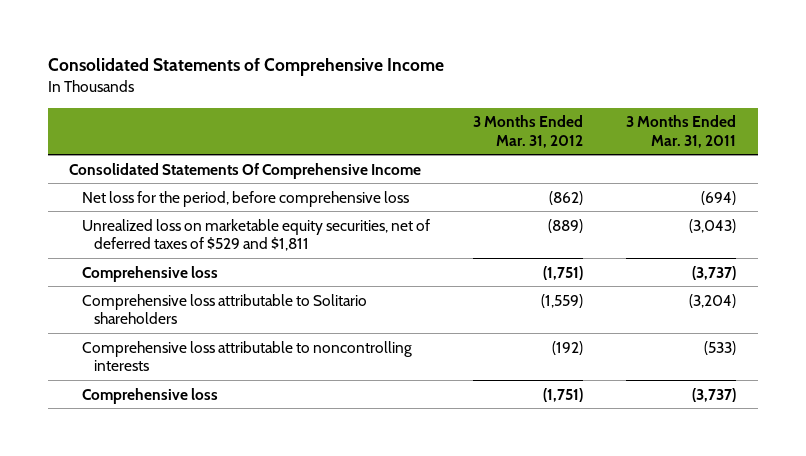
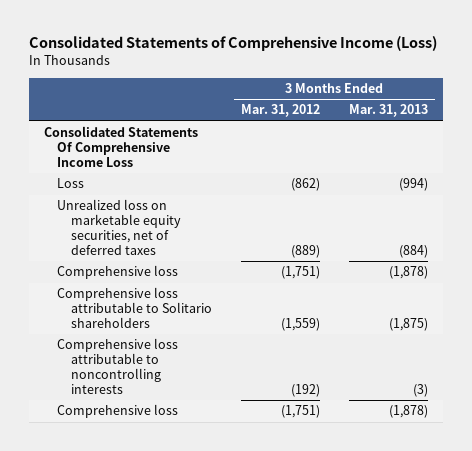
[47,58,444,77] Consolidated Statements of Comprehensive Income -> [28,36,437,52] Consolidated Statements of Comprehensive Income (Loss)
[626,115,737,148] 3 Months Ended Mar. 31, 2011 -> none
none -> [349,104,429,118] Mar. 31, 2013
[69,162,422,179] Consolidated Statements Of Comprehensive Income -> [43,126,198,167] Consolidated Statements Of Comprehensive Income Loss
[81,190,409,207] Net loss for the period, before comprehensive loss -> [57,178,85,189] Loss
[81,218,430,252] Unrealized loss on marketable equity securities, net of deferred taxes of $529 and $1,811 -> [57,199,181,255] Unrealized loss on marketable equity securities, net of deferred taxes

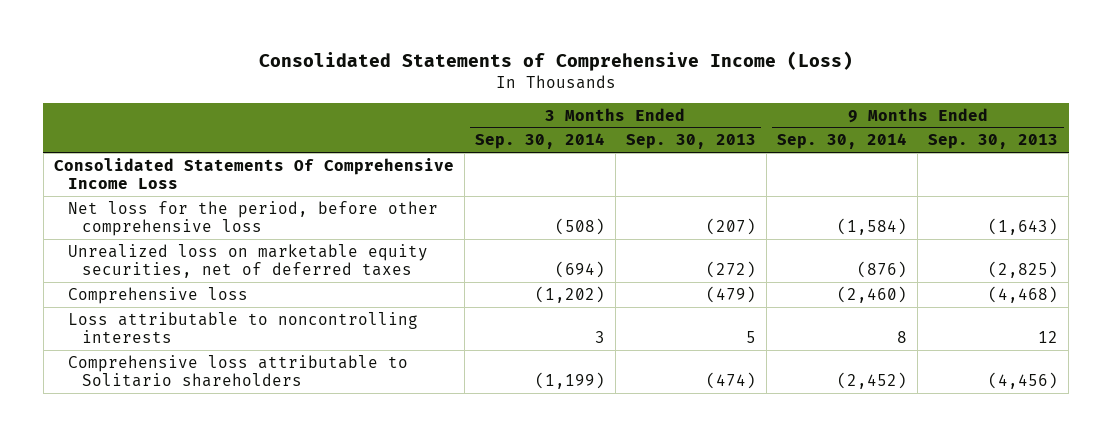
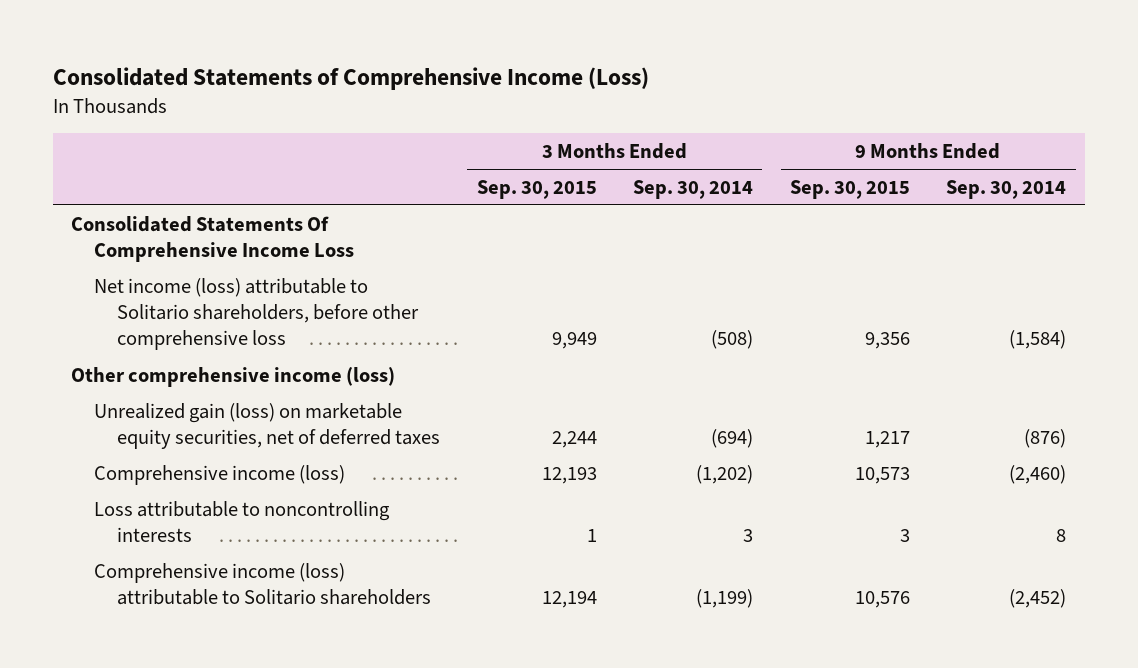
[625,134,756,150] Sep. 30, 2013 -> none
[928,134,1059,150] Sep. 30, 2013 -> none
none -> [476,179,597,199] Sep. 30, 2015
none -> [789,179,910,199] Sep. 30, 2015
[67,200,438,237] Net loss for the period, before other comprehensive loss -> [94,277,419,351] Net income (loss) attributable to Solitario shareholders, before other comprehensive loss
none -> [71,366,396,387] Other comprehensive income (loss)
[67,243,428,279] Unrealized loss on marketable equity securities, net of deferred taxes -> [94,402,440,450] Unrealized gain (loss) on marketable equity securities, net of deferred taxes
[67,286,248,304] Comprehensive loss -> [94,464,346,485] Comprehensive income (loss)
[67,354,408,388] Comprehensive loss attributable to Solitario shareholders -> [94,562,431,606] Comprehensive income (loss) attributable to Solitario shareholders

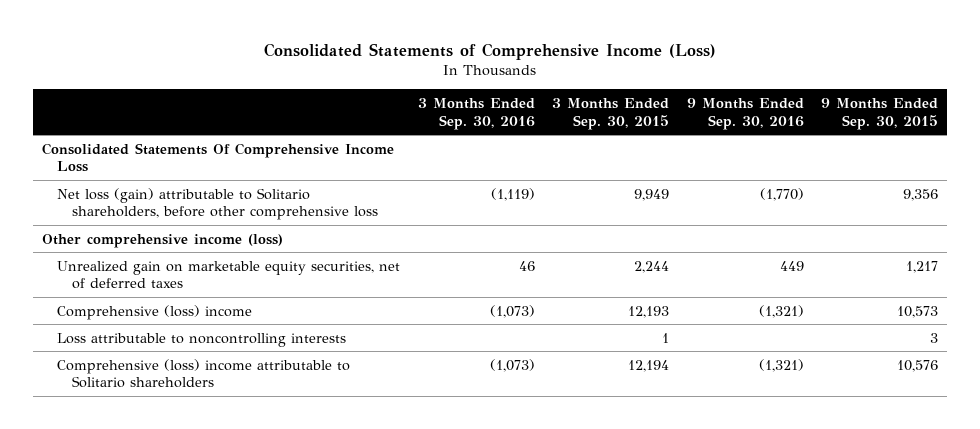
[633,179,754,199] Sep. 30, 2014 -> none
[946,179,1067,199] Sep. 30, 2014 -> none
none -> [417,97,535,130] 3 Months Ended Sep. 30, 2016
none -> [686,97,804,130] 9 Months Ended Sep. 30, 2016
[94,277,419,351] Net income (loss) attributable to Solitario shareholders, before other comprehensive loss -> [57,187,379,221] Net loss (gain) attributable to Solitario shareholders, before other comprehensive loss
[94,402,440,450] Unrealized gain (loss) on marketable equity securities, net of deferred taxes -> [57,260,401,290] Unrealized gain on marketable equity securities, net of deferred taxes
[94,464,346,485] Comprehensive income (loss) -> [57,304,253,320] Comprehensive (loss) income
[94,562,431,606] Comprehensive income (loss) attributable to Solitario shareholders -> [57,358,351,389] Comprehensive (loss) income attributable to Solitario shareholders

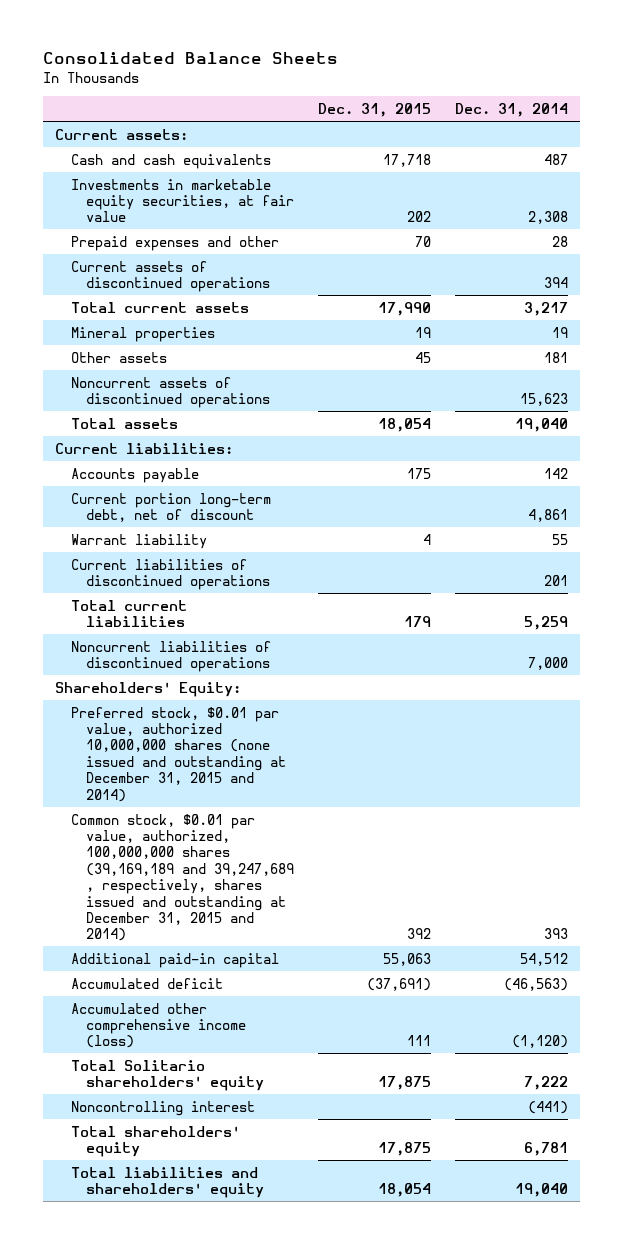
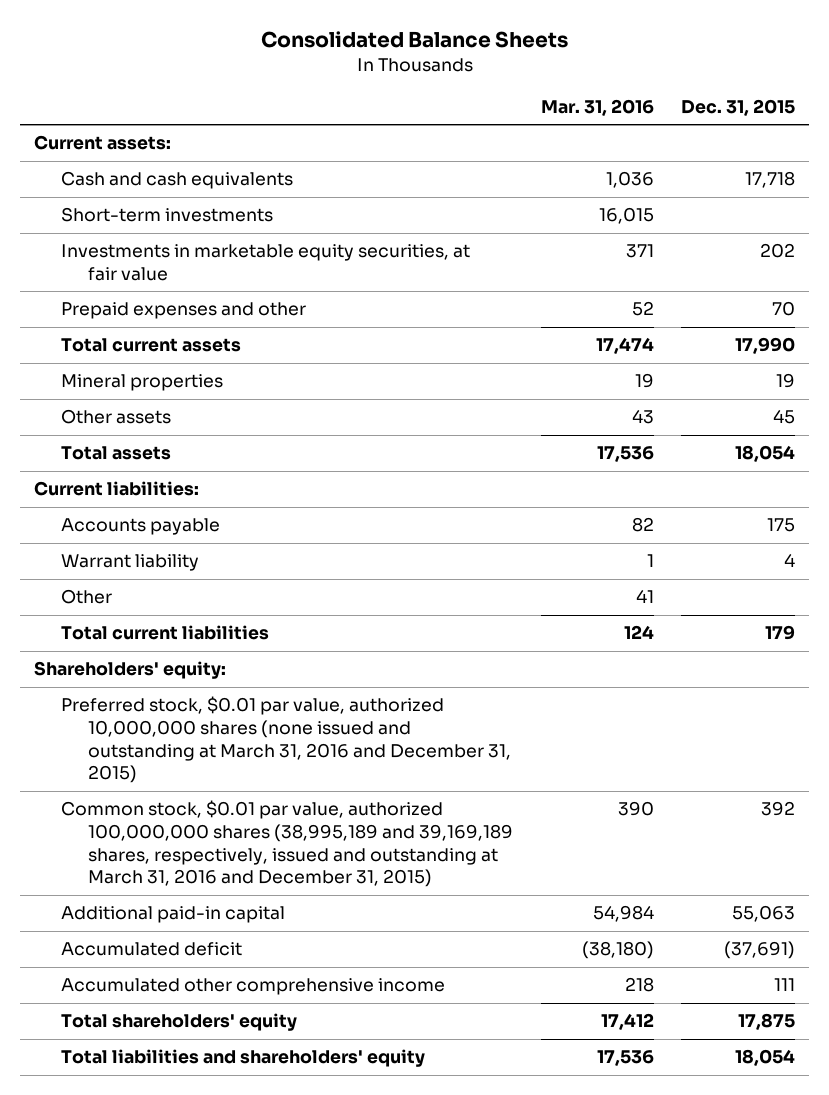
[455,102,569,117] Dec. 31, 2014 -> none
none -> [540,98,654,116] Mar. 31, 2016
none -> [60,207,273,223] Short-term investments
[70,260,271,292] Current assets of discontinued operations -> none
[70,376,271,408] Noncurrent assets of discontinued operations -> none
[70,492,271,522] Current portion long-term debt, net of discount -> none
[70,558,271,590] Current liabilities of discontinued operations -> none
none -> [60,589,112,605] Other
[70,640,271,672] Noncurrent liabilities of discontinued operations -> none
[55,681,242,697] Shareholders' Equity: -> [33,661,226,680] Shareholders' equity:
[70,706,287,802] Preferred stock, $0.01 par value, authorized 10,000,000 shares (none issued and outstanding at December 31, 2015 and 2014) -> [60,696,511,784] Preferred stock, $0.01 par value, authorized 10,000,000 shares (none issued and outstanding at March 31, 2016 and December 31, 2015)
[70,813,295,942] Common stock, $0.01 par value, authorized, 100,000,000 shares (39,169,189 and 39,247,689 , respectively, shares issued and outstanding at December 31, 2015 and 2014) -> [60,800,513,888] Common stock, $0.01 par value, authorized 100,000,000 shares (38,995,189 and 39,169,189 shares, respectively, issued and outstanding at March 31, 2016 and December 31, 2015)
[70,1059,265,1091] Total Solitario shareholders' equity -> none
[70,1100,255,1116] Noncontrolling interest -> none
[70,1002,247,1049] Accumulated other comprehensive income (loss) -> [60,978,445,996] Accumulated other comprehensive income

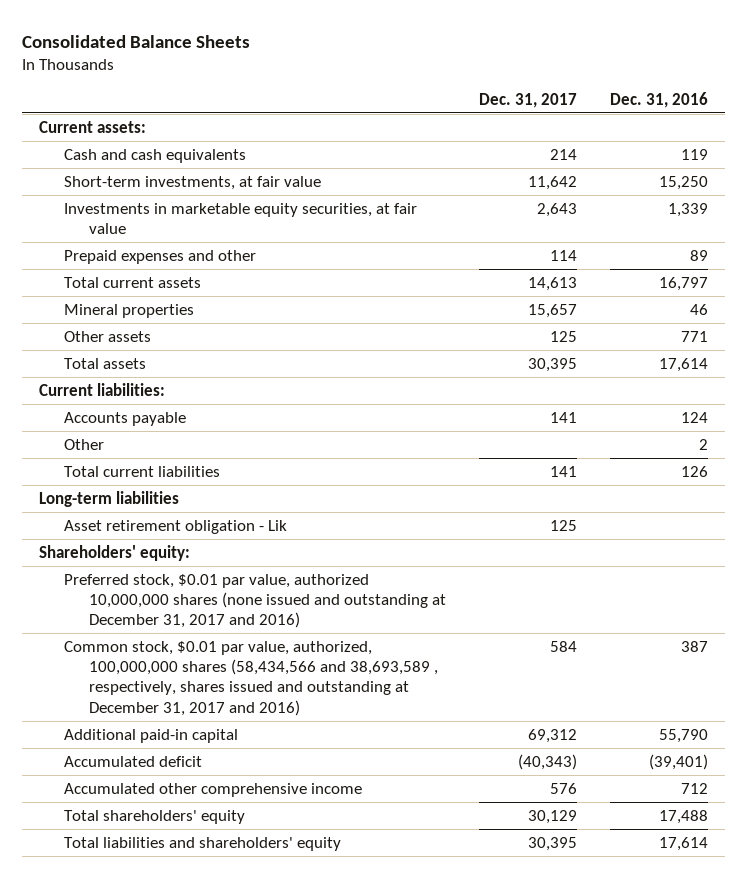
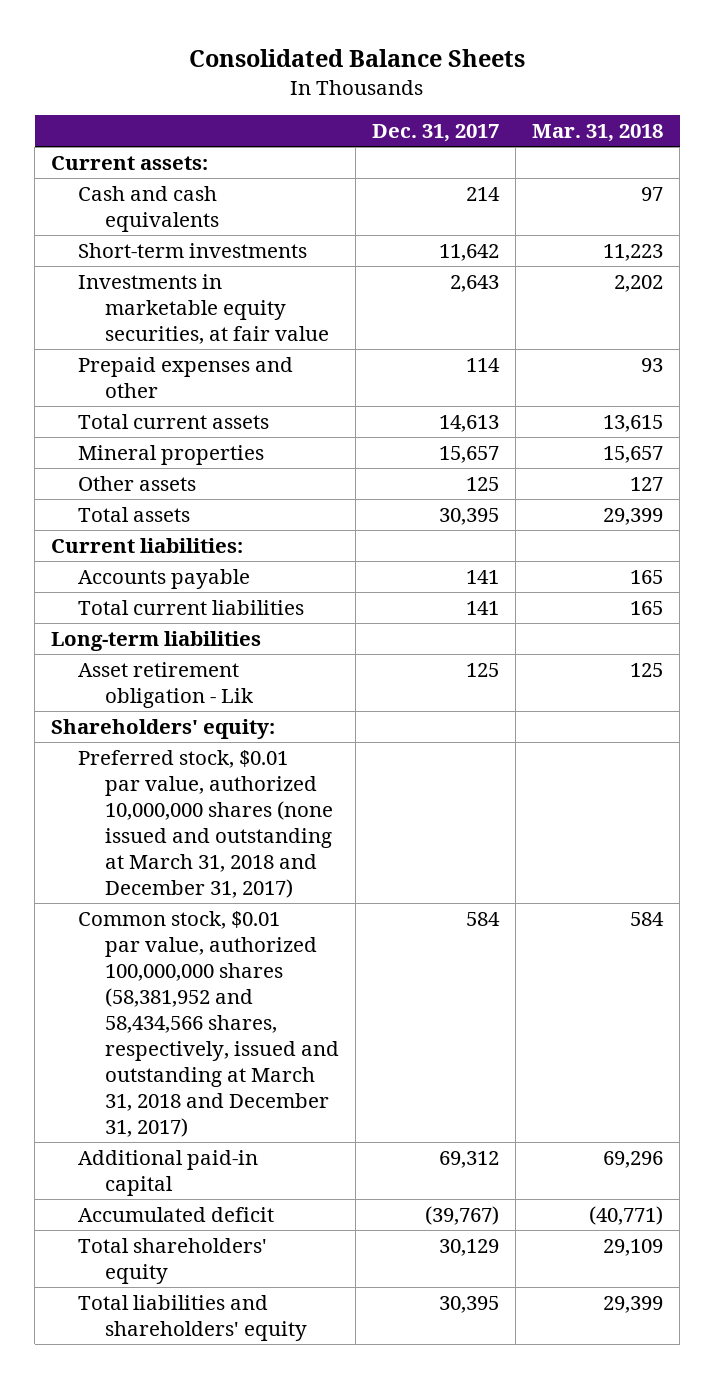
[610,91,709,108] Dec. 31, 2016 -> none
none -> [532,124,664,143] Mar. 31, 2018
[63,175,321,190] Short-term investments, at fair value -> [78,243,308,259] Short-term investments
[63,438,104,450] Other -> none
[63,573,446,629] Preferred stock, $0.01 par value, authorized 10,000,000 shares (none issued and outstanding at December 31, 2017 and 2016) -> [78,750,333,898] Preferred stock, $0.01 par value, authorized 10,000,000 shares (none issued and outstanding at March 31, 2018 and December 31, 2017)
[63,640,438,716] Common stock, $0.01 par value, authorized, 100,000,000 shares (58,434,566 and 38,693,589 , respectively, shares issued and outstanding at December 31, 2017 and 2016) -> [78,911,339,1137] Common stock, $0.01 par value, authorized 100,000,000 shares (58,381,952 and 58,434,566 shares, respectively, issued and outstanding at March 31, 2018 and December 31, 2017)
[63,782,362,797] Accumulated other comprehensive income -> none
[518,753,578,770] (40,343) -> [425,1206,500,1226] (39,767)

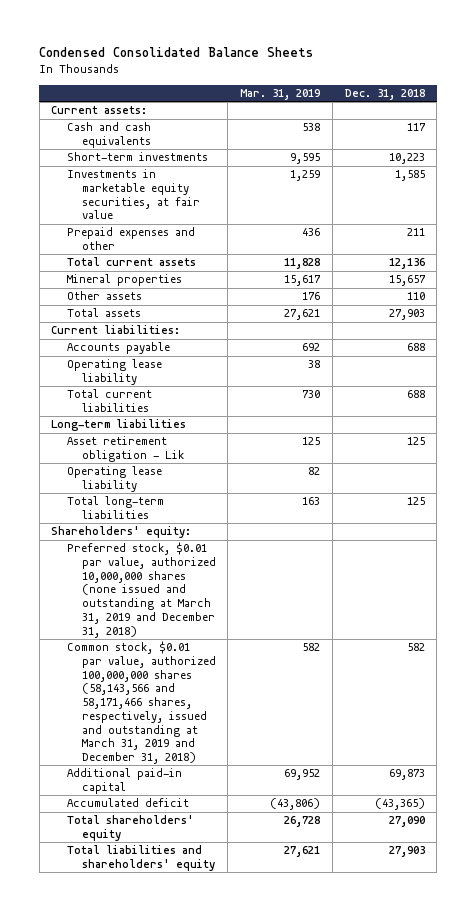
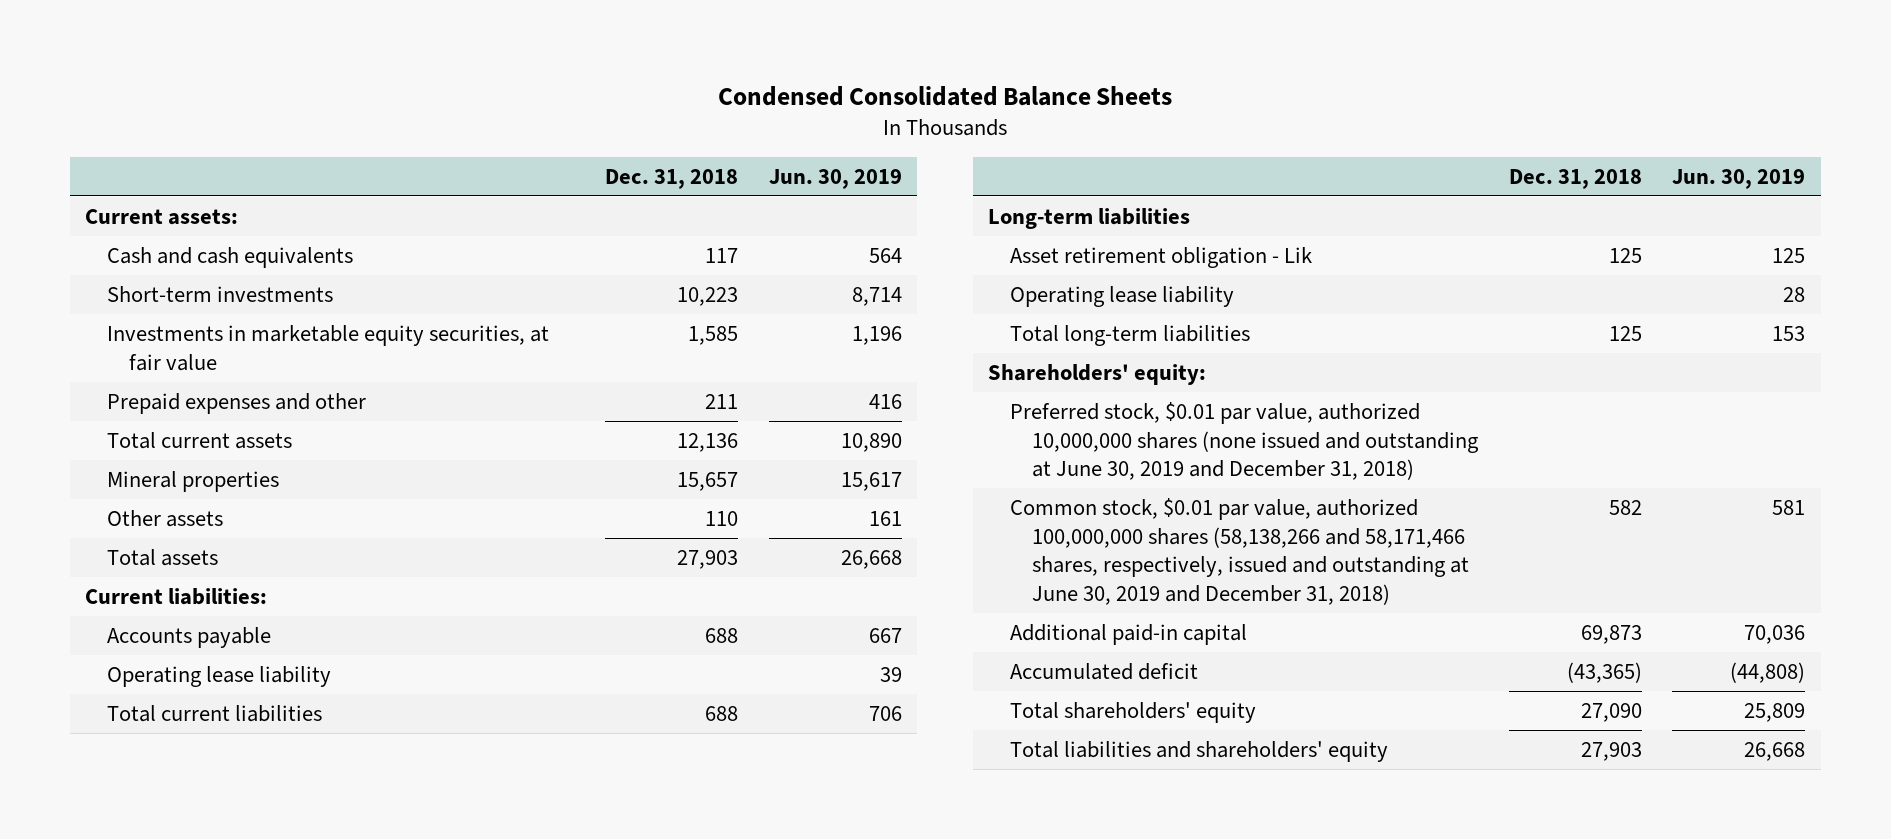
[240,88,321,100] Mar. 31, 2019 -> none
none -> [769,168,903,189] Jun. 30, 2019
[66,542,216,638] Preferred stock, $0.01 par value, authorized 10,000,000 shares (none issued and outstanding at March 31, 2019 and December 31, 2018) -> [1010,401,1479,481] Preferred stock, $0.01 par value, authorized 10,000,000 shares (none issued and outstanding at June 30, 2019 and December 31, 2018)
[66,641,216,765] Common stock, $0.01 par value, authorized 100,000,000 shares (58,143,566 and 58,171,466 shares, respectively, issued and outstanding at March 31, 2019 and December 31, 2018) -> [1010,497,1469,605] Common stock, $0.01 par value, authorized 100,000,000 shares (58,138,266 and 58,171,466 shares, respectively, issued and outstanding at June 30, 2019 and December 31, 2018)

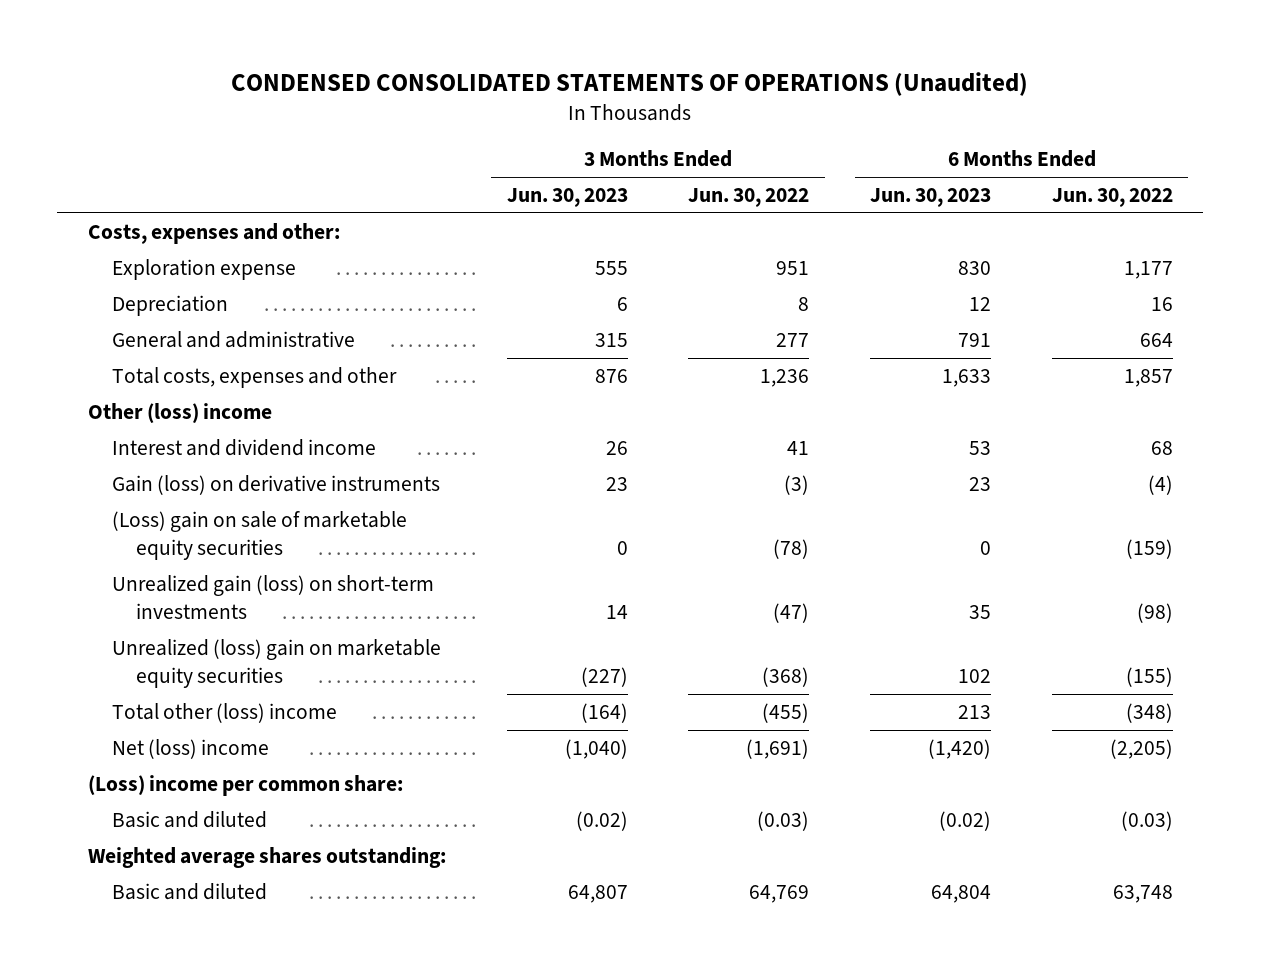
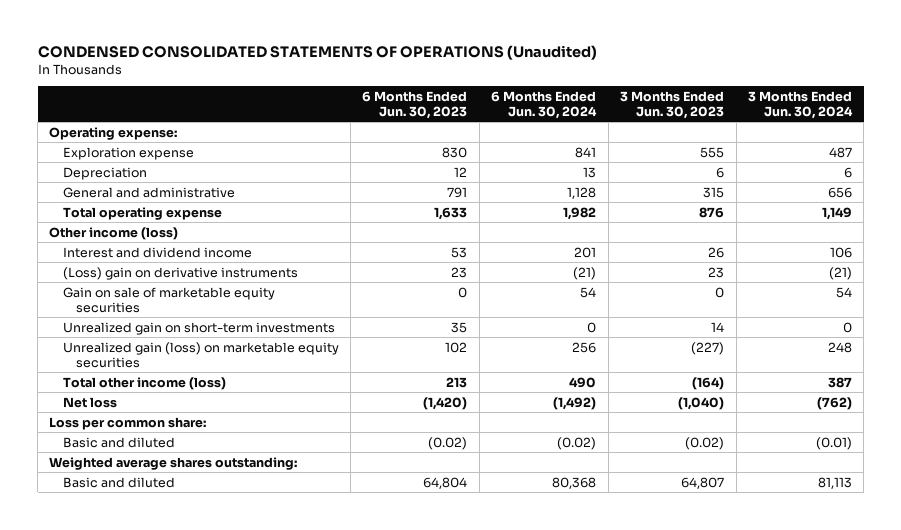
[688,188,810,208] Jun. 30, 2022 -> none
[1052,188,1174,208] Jun. 30, 2022 -> none
none -> [491,90,598,120] 6 Months Ended Jun. 30, 2024
none -> [747,90,853,120] 3 Months Ended Jun. 30, 2024
[87,223,340,245] Costs, expenses and other: -> none
none -> [49,126,178,140] Operating expense:
[112,367,398,389] Total costs, expenses and other -> [62,206,222,220] Total operating expense
[87,403,272,424] Other (loss) income -> [49,226,179,240] Other income (loss)
[112,475,441,496] Gain (loss) on derivative instruments -> [62,266,298,280] (Loss) gain on derivative instruments
[112,511,408,560] (Loss) gain on sale of marketable equity securities -> [62,286,275,313] Gain on sale of marketable equity securities
[112,575,435,619] Unrealized gain (loss) on short-term investments -> [62,321,335,335] Unrealized gain on short-term investments
[112,639,442,688] Unrealized (loss) gain on marketable equity securities -> [62,341,339,368] Unrealized gain (loss) on marketable equity securities
[112,703,338,724] Total other (loss) income -> [62,376,226,390] Total other income (loss)
[112,739,270,760] Net (loss) income -> [62,396,117,408] Net loss
[87,775,403,797] (Loss) income per common share: -> [49,416,207,430] Loss per common share:

